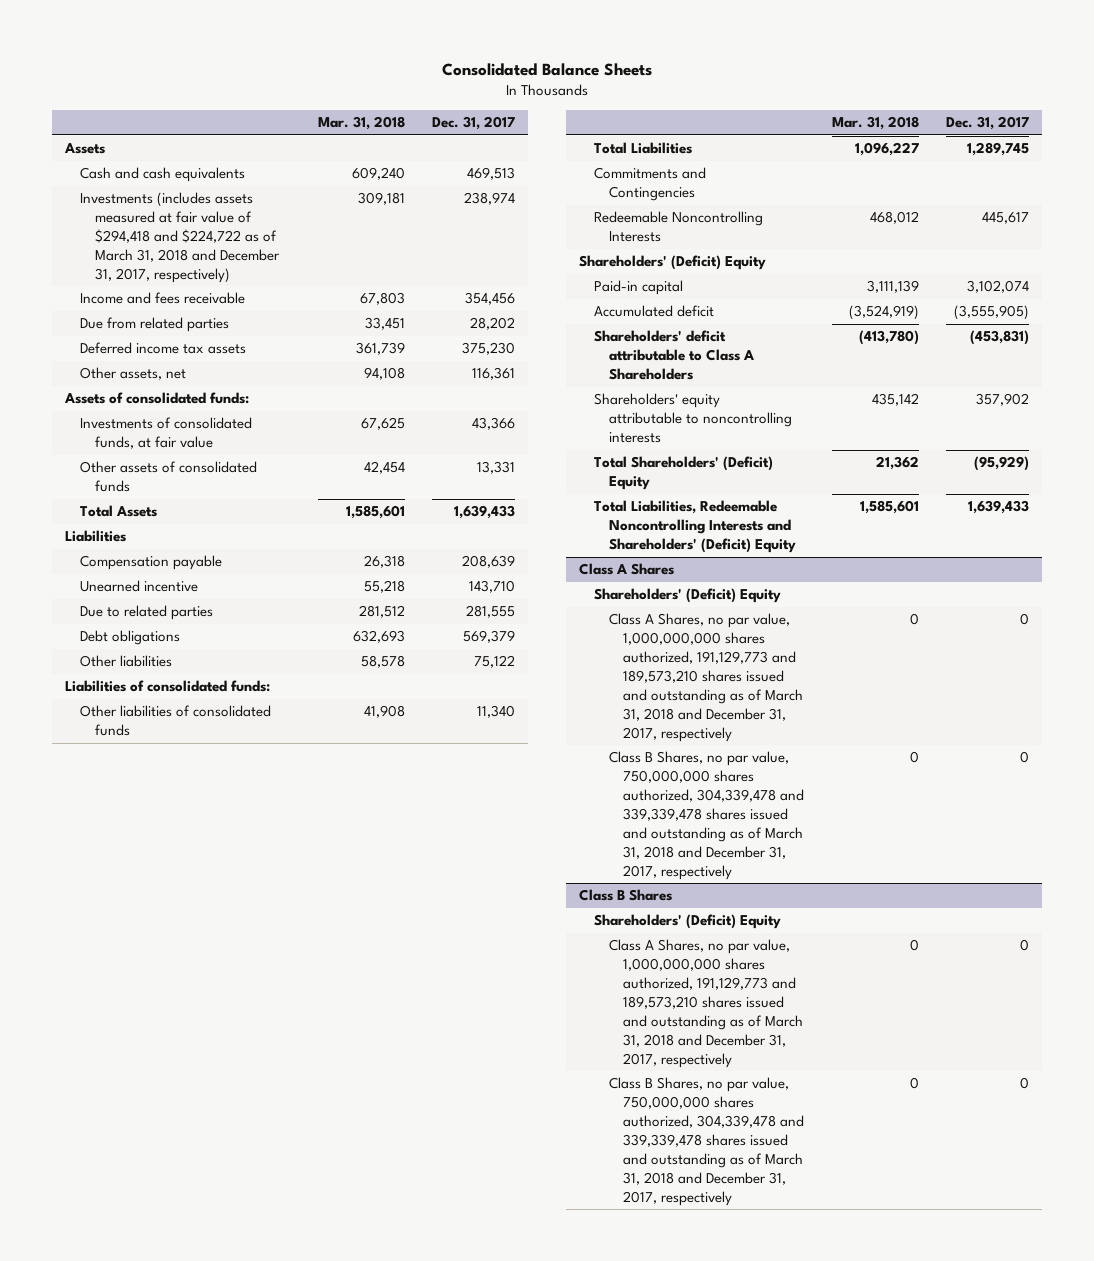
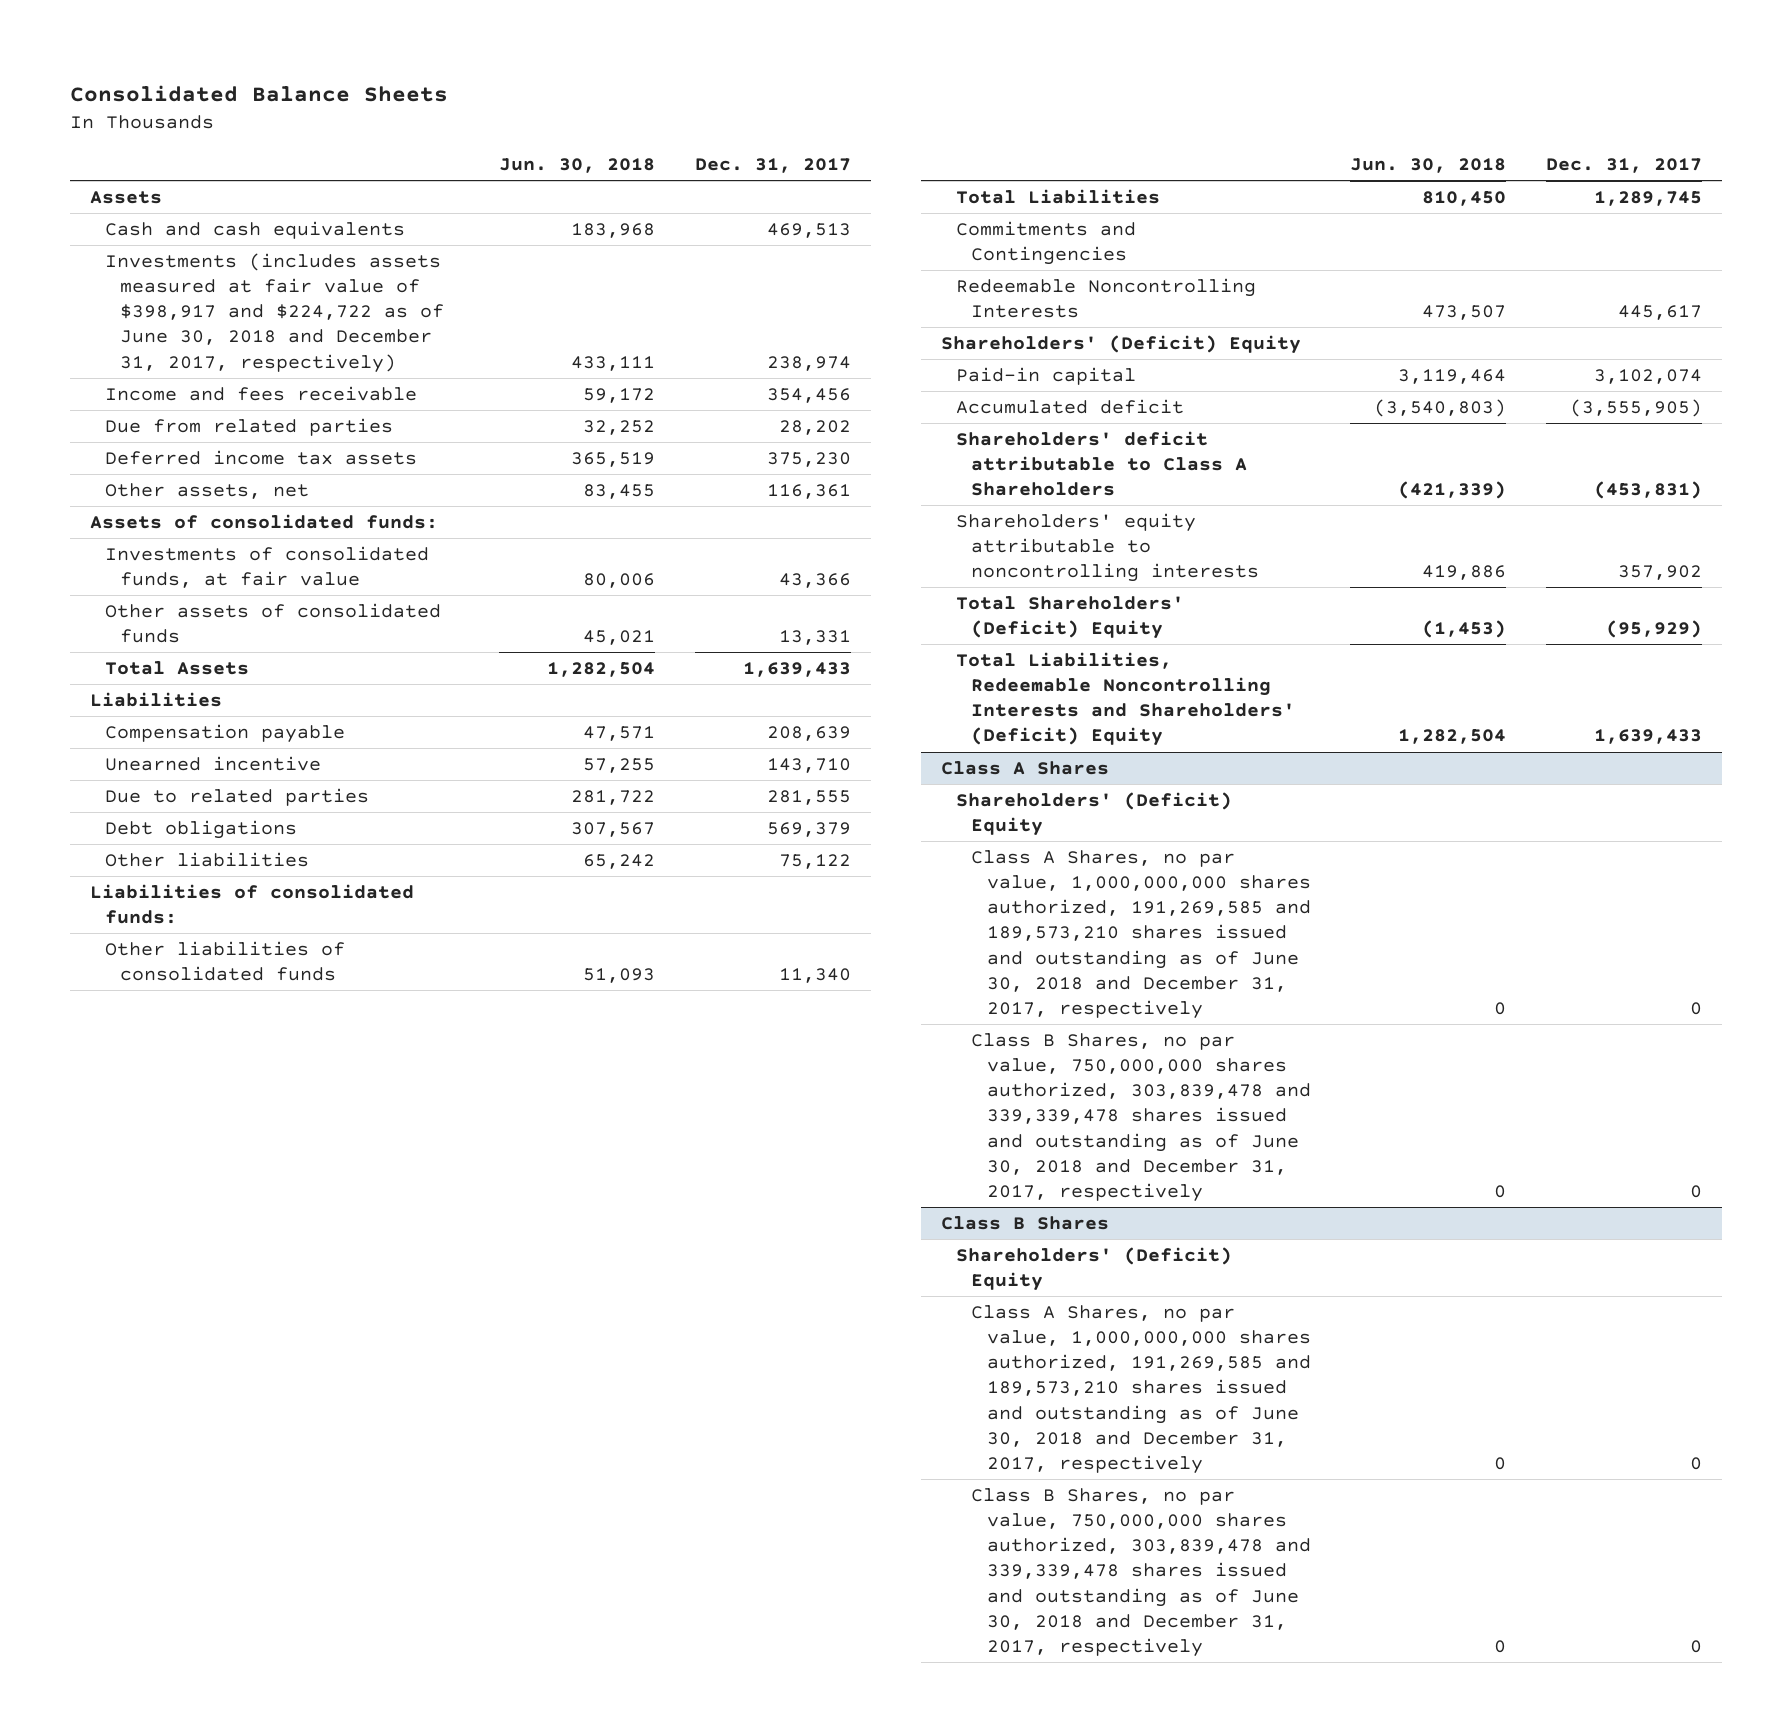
[317,116,405,131] Mar. 31, 2018 -> none
none -> [499,158,656,174] Jun. 30, 2018
[80,192,280,283] Investments (includes assets measured at fair value of $294,418 and $224,722 as of March 31, 2018 and December 31, 2017, respectively) -> [104,252,445,373] Investments (includes assets measured at fair value of $398,917 and $224,722 as of June 30, 2018 and December 31, 2017, respectively)
[608,613,804,742] Class A Shares, no par value, 1,000,000,000 shares authorized, 191,129,773 and 189,573,210 shares issued and outstanding as of March 31, 2018 and December 31, 2017, respectively -> [971,849,1311,1019] Class A Shares, no par value, 1,000,000,000 shares authorized, 191,269,585 and 189,573,210 shares issued and outstanding as of June 30, 2018 and December 31, 2017, respectively
[608,751,805,880] Class B Shares, no par value, 750,000,000 shares authorized, 304,339,478 and 339,339,478 shares issued and outstanding as of March 31, 2018 and December 31, 2017, respectively -> [971,1032,1311,1202] Class B Shares, no par value, 750,000,000 shares authorized, 303,839,478 and 339,339,478 shares issued and outstanding as of June 30, 2018 and December 31, 2017, respectively
[608,939,804,1068] Class A Shares, no par value, 1,000,000,000 shares authorized, 191,129,773 and 189,573,210 shares issued and outstanding as of March 31, 2018 and December 31, 2017, respectively -> [971,1304,1311,1474] Class A Shares, no par value, 1,000,000,000 shares authorized, 191,269,585 and 189,573,210 shares issued and outstanding as of June 30, 2018 and December 31, 2017, respectively
[608,1077,805,1206] Class B Shares, no par value, 750,000,000 shares authorized, 304,339,478 and 339,339,478 shares issued and outstanding as of March 31, 2018 and December 31, 2017, respectively -> [971,1487,1311,1657] Class B Shares, no par value, 750,000,000 shares authorized, 303,839,478 and 339,339,478 shares issued and outstanding as of June 30, 2018 and December 31, 2017, respectively

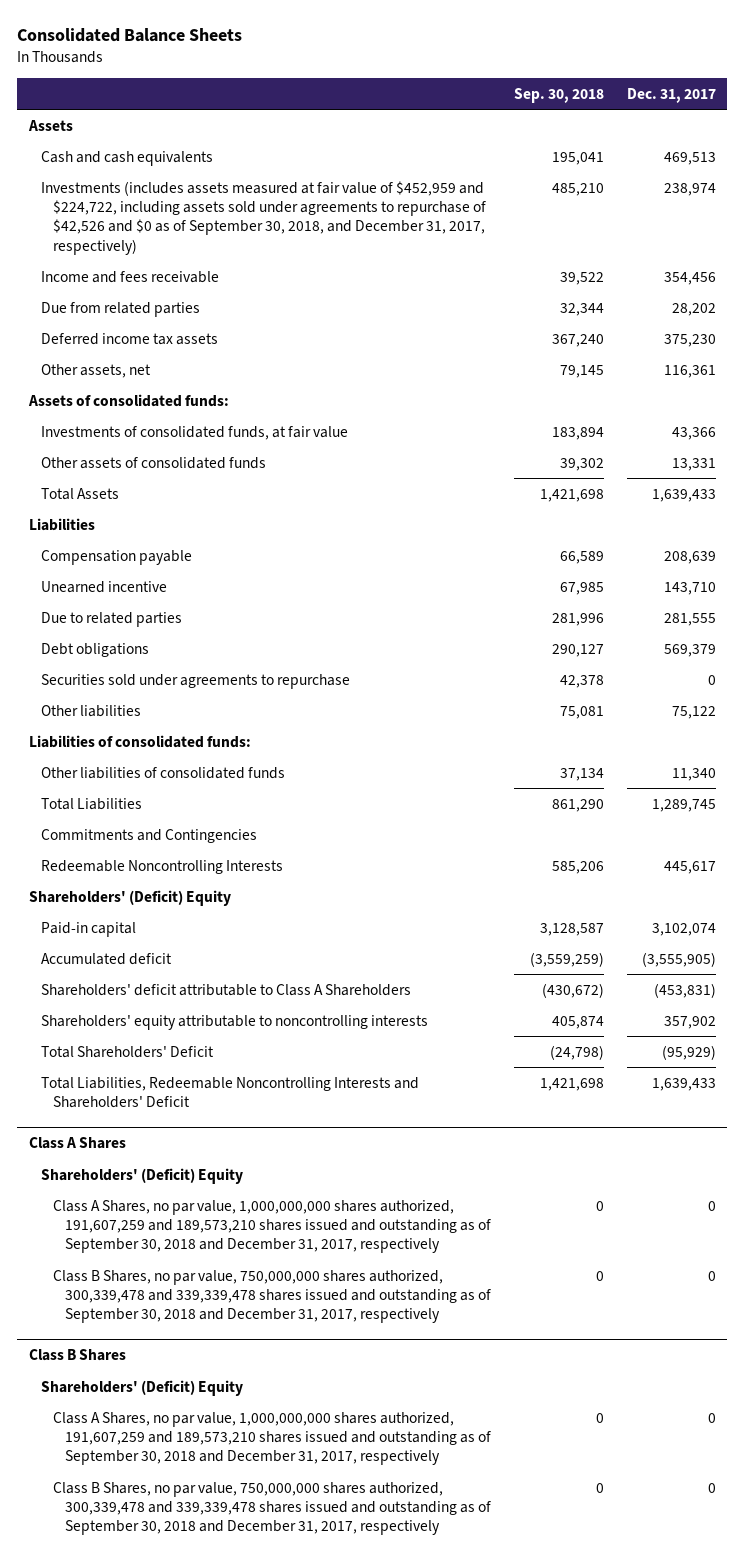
[499,158,656,174] Jun. 30, 2018 -> none
none -> [513,87,604,103] Sep. 30, 2018
[104,252,445,373] Investments (includes assets measured at fair value of $398,917 and $224,722 as of June 30, 2018 and December 31, 2017, respectively) -> [40,180,486,255] Investments (includes assets measured at fair value of $452,959 and $224,722, including assets sold under agreements to repurchase of $42,526 and $0 as of September 30, 2018, and December 31, 2017, respectively)
none -> [40,673,350,689] Securities sold under agreements to repurchase
[956,595,1185,640] Total Shareholders' (Deficit) Equity -> [40,1045,214,1058] Total Shareholders' Deficit
[956,651,1296,747] Total Liabilities, Redeemable Noncontrolling Interests and Shareholders' (Deficit) Equity -> [40,1076,419,1109] Total Liabilities, Redeemable Noncontrolling Interests and Shareholders' Deficit
[971,849,1311,1019] Class A Shares, no par value, 1,000,000,000 shares authorized, 191,269,585 and 189,573,210 shares issued and outstanding as of June 30, 2018 and December 31, 2017, respectively -> [52,1199,491,1254] Class A Shares, no par value, 1,000,000,000 shares authorized, 191,607,259 and 189,573,210 shares issued and outstanding as of September 30, 2018 and December 31, 2017, respectively
[971,1032,1311,1202] Class B Shares, no par value, 750,000,000 shares authorized, 303,839,478 and 339,339,478 shares issued and outstanding as of June 30, 2018 and December 31, 2017, respectively -> [52,1269,491,1324] Class B Shares, no par value, 750,000,000 shares authorized, 300,339,478 and 339,339,478 shares issued and outstanding as of September 30, 2018 and December 31, 2017, respectively
[971,1304,1311,1474] Class A Shares, no par value, 1,000,000,000 shares authorized, 191,269,585 and 189,573,210 shares issued and outstanding as of June 30, 2018 and December 31, 2017, respectively -> [52,1411,491,1466] Class A Shares, no par value, 1,000,000,000 shares authorized, 191,607,259 and 189,573,210 shares issued and outstanding as of September 30, 2018 and December 31, 2017, respectively
[971,1487,1311,1657] Class B Shares, no par value, 750,000,000 shares authorized, 303,839,478 and 339,339,478 shares issued and outstanding as of June 30, 2018 and December 31, 2017, respectively -> [52,1481,491,1536] Class B Shares, no par value, 750,000,000 shares authorized, 300,339,478 and 339,339,478 shares issued and outstanding as of September 30, 2018 and December 31, 2017, respectively

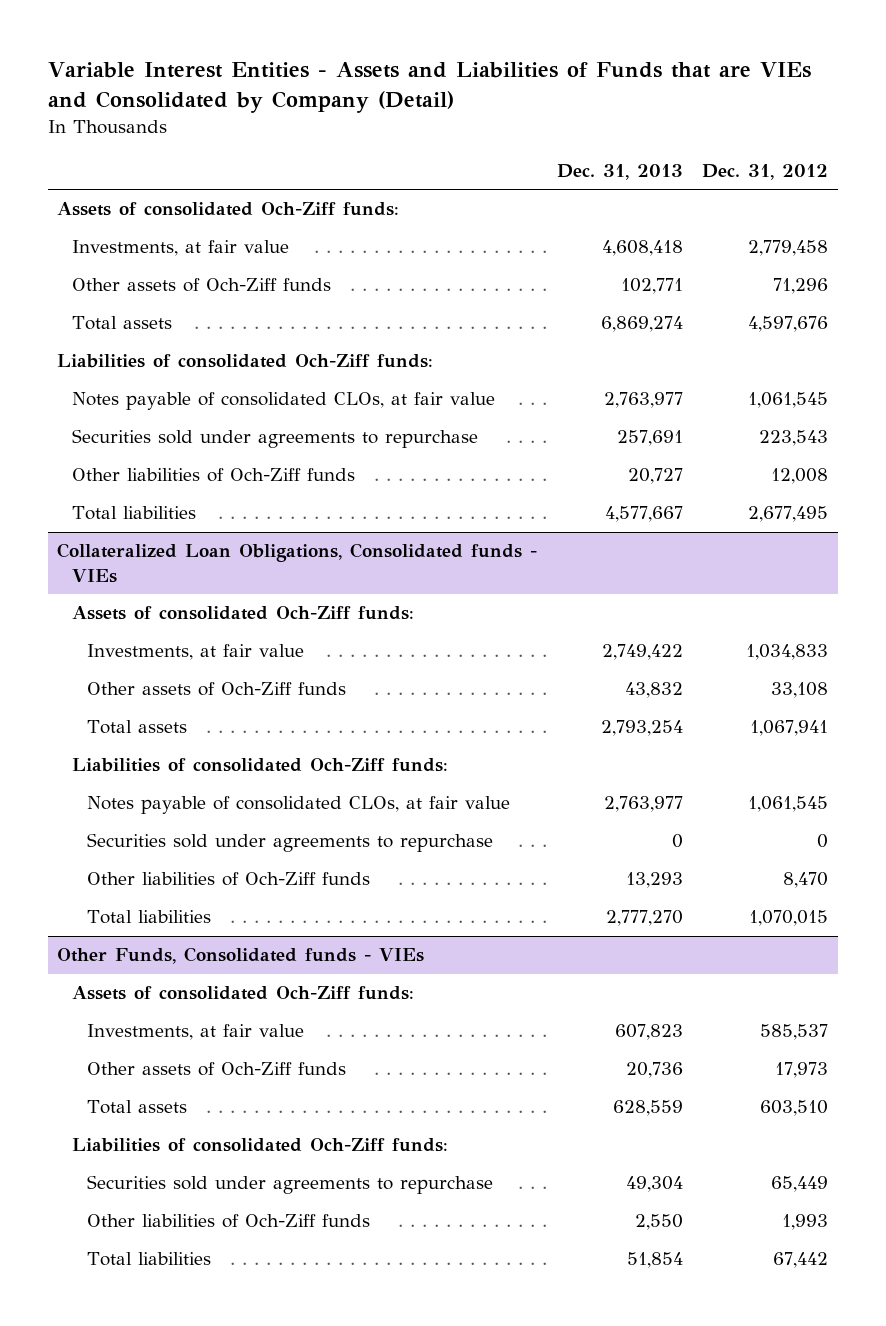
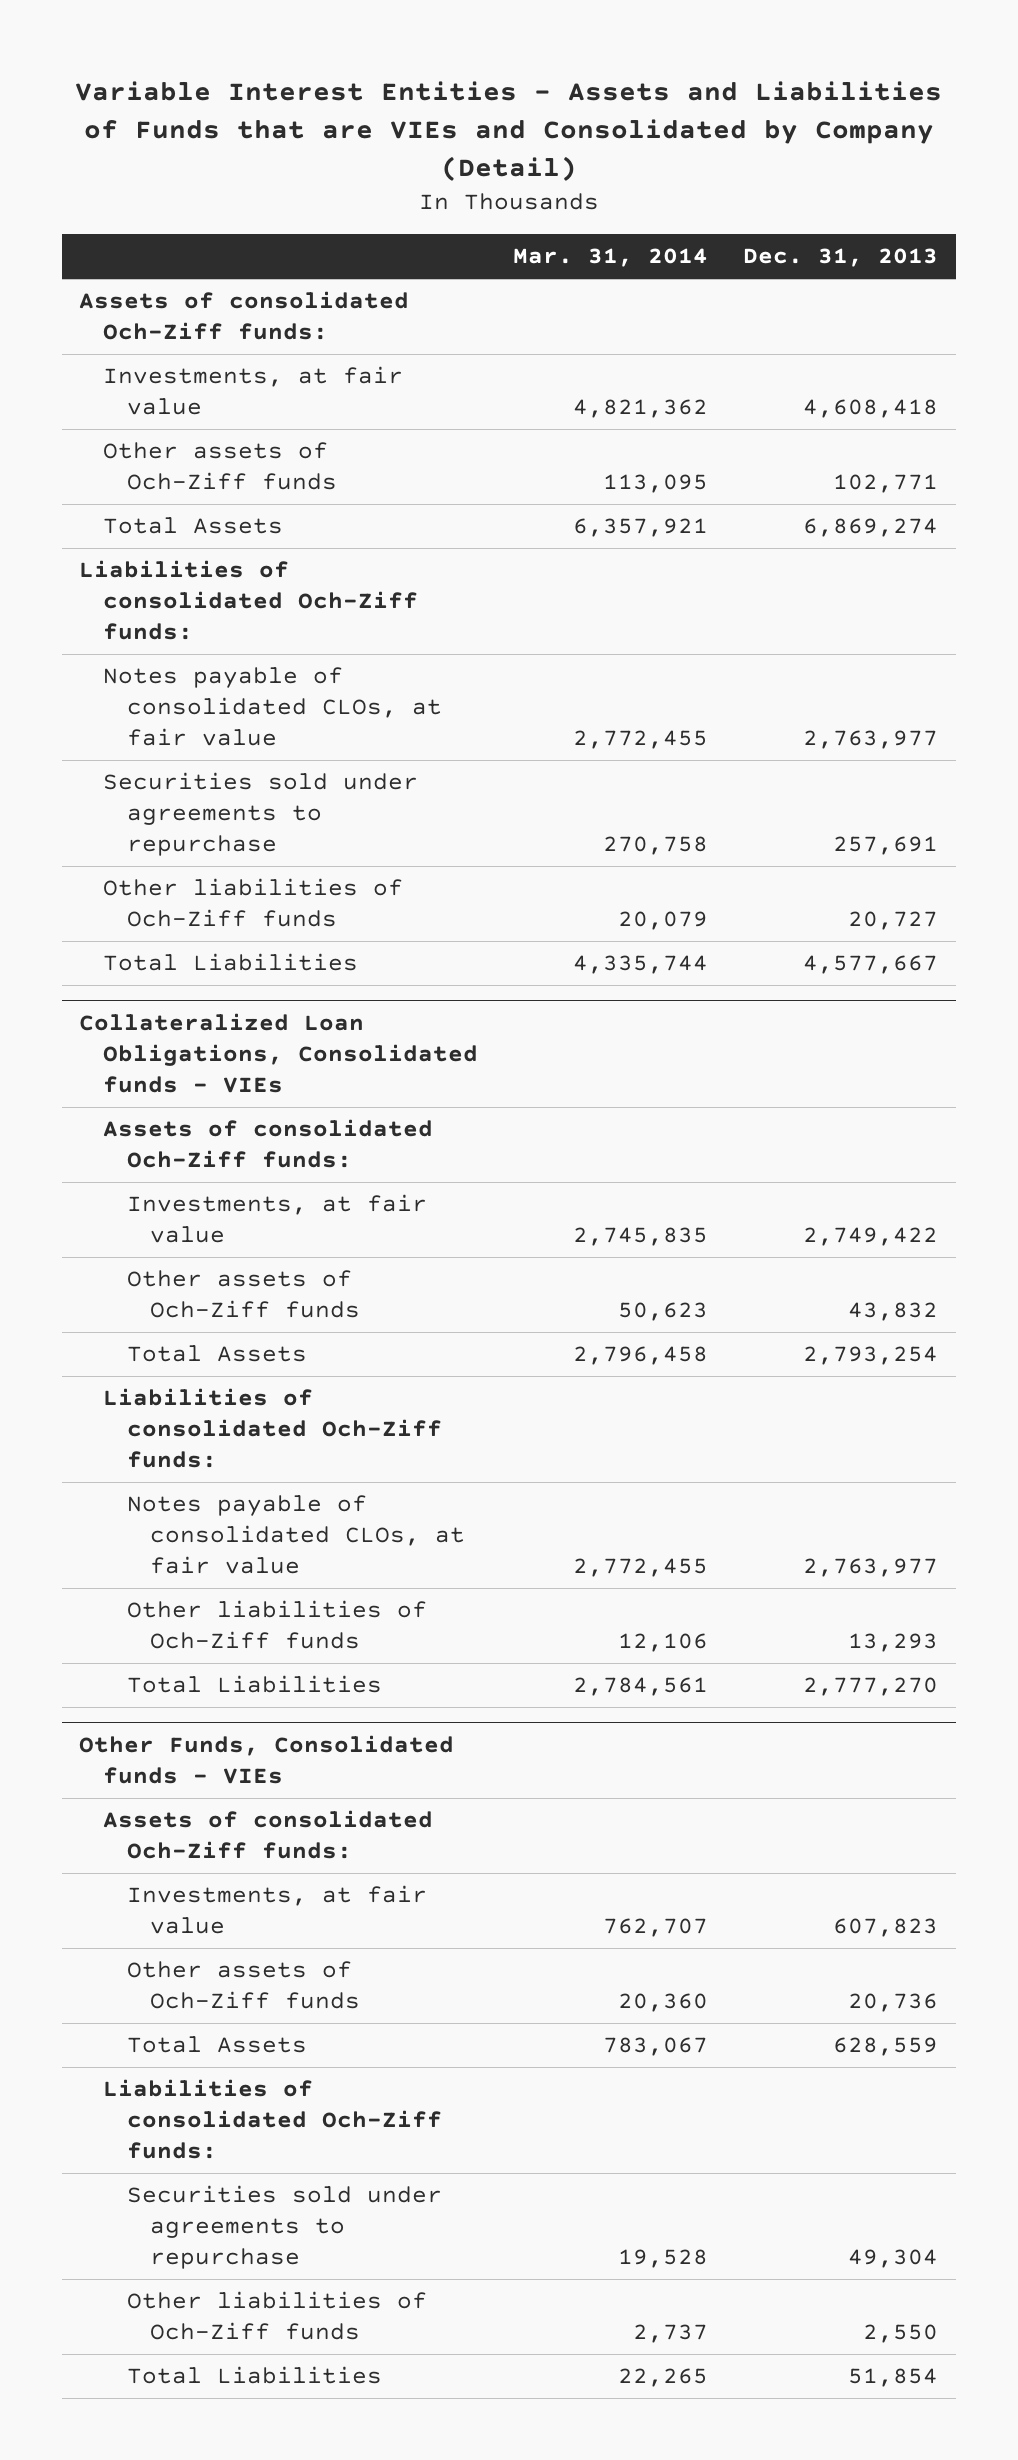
[702,164,829,181] Dec. 31, 2012 -> none
none -> [513,248,709,268] Mar. 31, 2014
[72,316,173,331] Total assets -> [102,517,283,535] Total Assets
[72,506,197,521] Total liabilities -> [102,953,358,972] Total Liabilities
[87,720,188,735] Total assets -> [126,1345,307,1363] Total Assets
[87,833,494,853] Securities sold under agreements to repurchase -> none
[87,910,212,925] Total liabilities -> [126,1675,382,1694] Total Liabilities
[87,1100,188,1115] Total assets -> [126,2036,307,2054] Total Assets
[87,1252,212,1267] Total liabilities -> [126,2366,382,2385] Total Liabilities

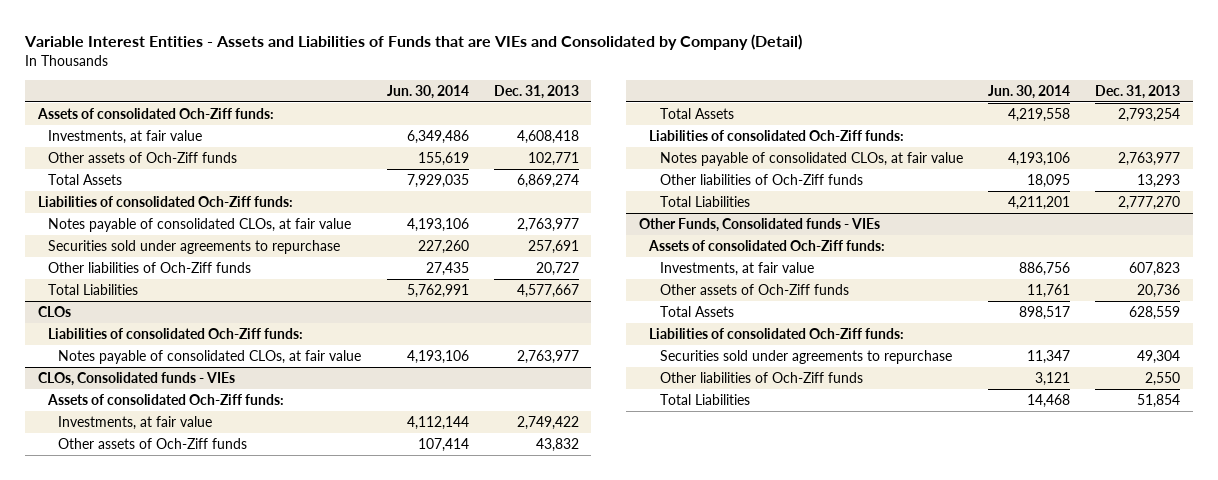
[513,248,709,268] Mar. 31, 2014 -> none
none -> [386,84,469,99] Jun. 30, 2014
[79,1012,478,1093] Collateralized Loan Obligations, Consolidated funds - VIEs -> none
none -> [37,306,71,318] CLOs
none -> [47,328,303,340] Liabilities of consolidated Och-Ziff funds:
none -> [58,350,362,365] Notes payable of consolidated CLOs, at fair value
none -> [37,372,235,387] CLOs, Consolidated funds - VIEs

